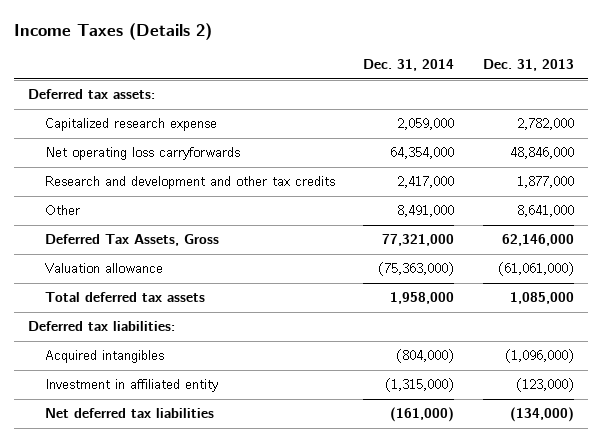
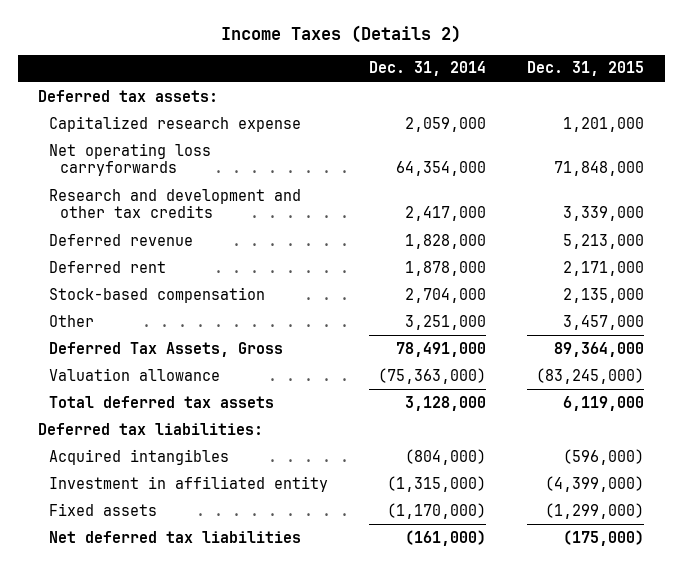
[482,59,574,72] Dec. 31, 2013 -> none
none -> [527,61,645,77] Dec. 31, 2015
none -> [48,233,193,246] Deferred revenue
none -> [48,260,166,273] Deferred rent
none -> [48,286,265,303] Stock-based compensation
[397,205,455,218] 8,491,000 -> [405,314,487,330] 3,251,000
[382,234,455,247] 77,321,000 -> [396,341,487,357] 78,491,000
[390,292,455,305] 1,958,000 -> [405,395,487,411] 3,128,000
none -> [48,502,157,516] Fixed assets

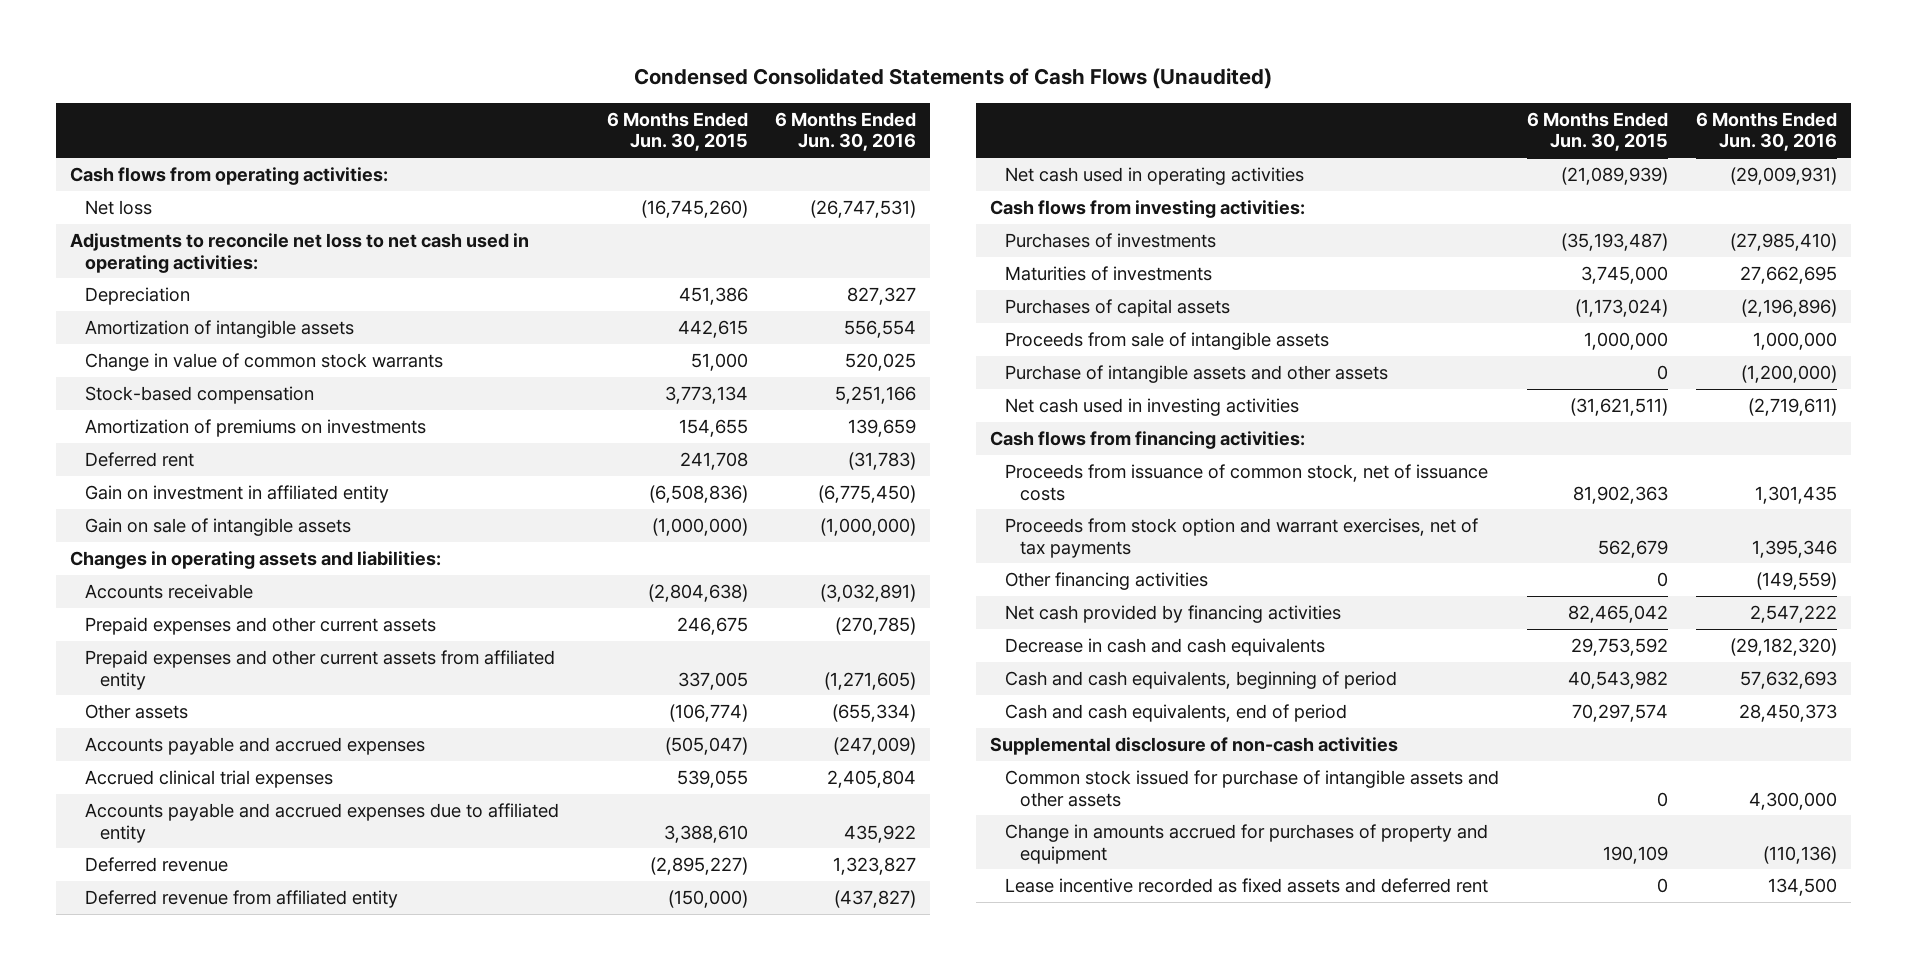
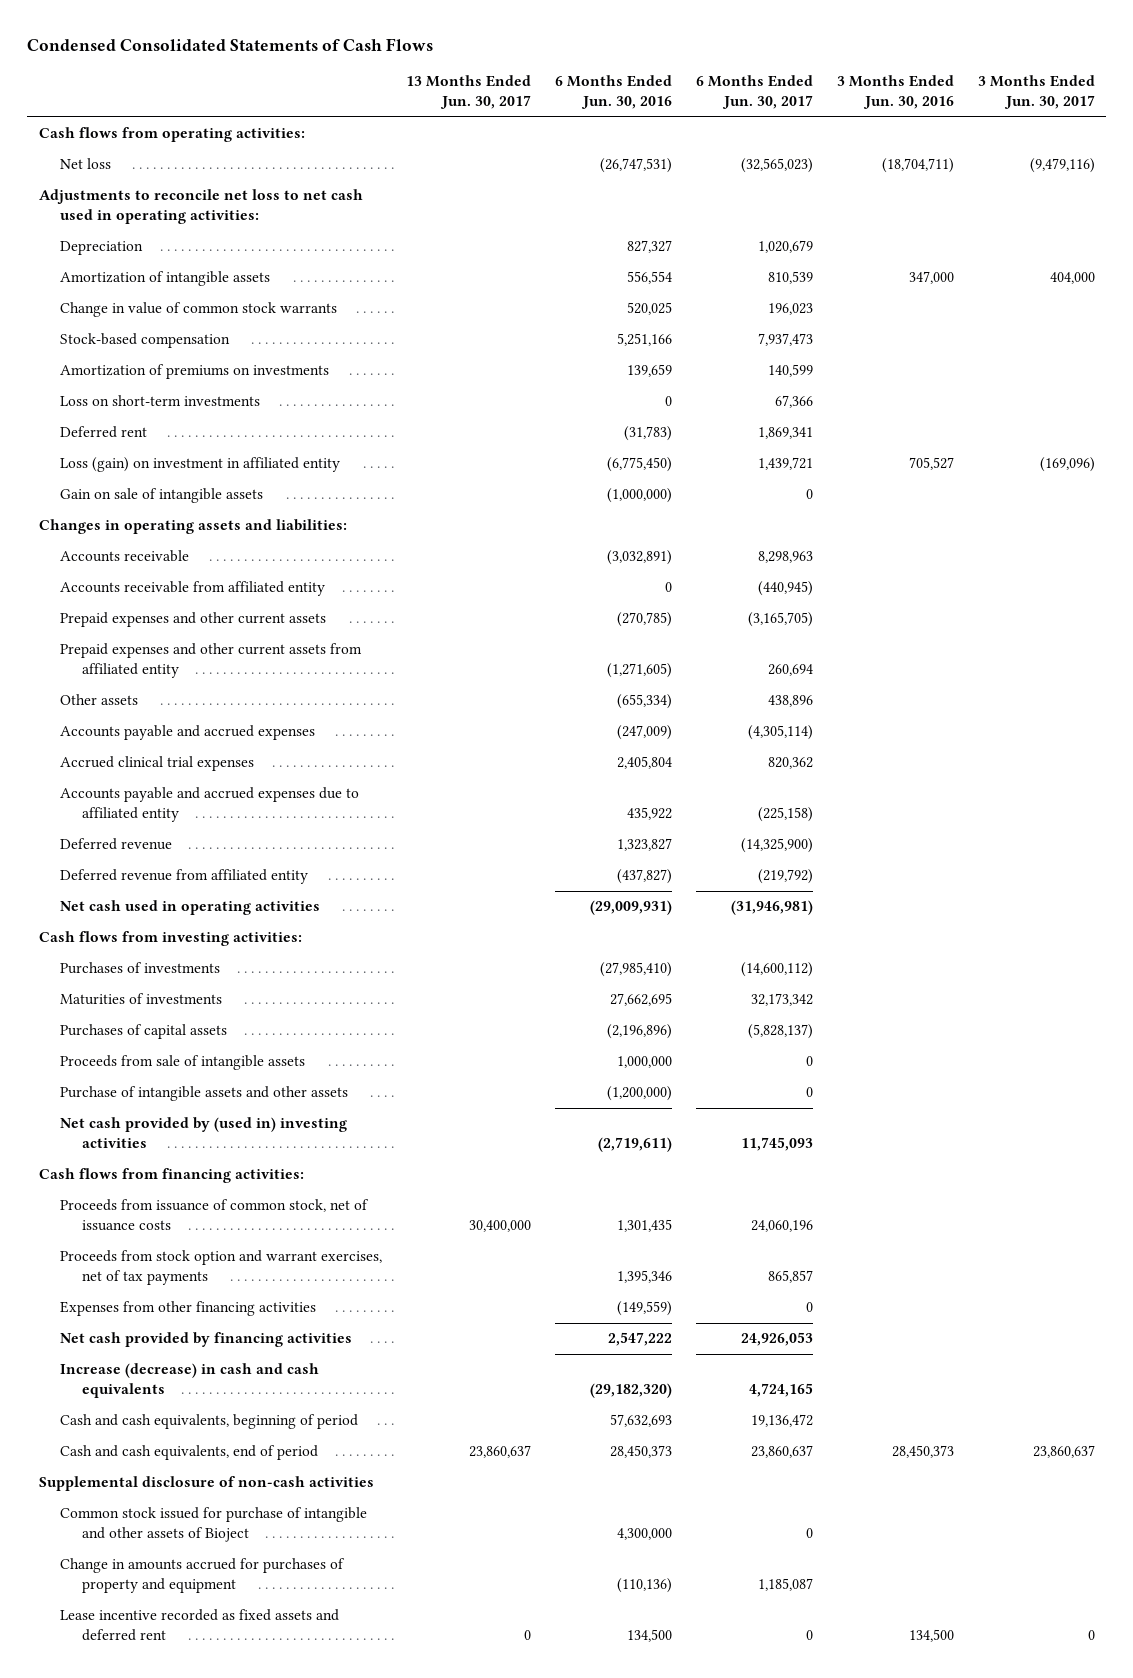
[634,68,1273,90] Condensed Consolidated Statements of Cash Flows (Unaudited) -> [26,37,433,51] Condensed Consolidated Statements of Cash Flows
[606,111,748,152] 6 Months Ended Jun. 30, 2015 -> none
none -> [406,75,532,110] 13 Months Ended Jun. 30, 2017
none -> [695,75,813,110] 6 Months Ended Jun. 30, 2017
none -> [836,75,954,110] 3 Months Ended Jun. 30, 2016
none -> [977,75,1095,110] 3 Months Ended Jun. 30, 2017
none -> [60,395,261,407] Loss on short-term investments
[84,484,389,503] Gain on investment in affiliated entity -> [60,457,341,473] Loss (gain) on investment in affiliated entity
none -> [60,581,326,597] Accounts receivable from affiliated entity
[1005,397,1300,416] Net cash used in investing activities -> [60,1117,348,1149] Net cash provided by (used in) investing activities
[1005,571,1209,590] Other financing activities -> [60,1301,317,1317] Expenses from other financing activities
[1005,637,1326,656] Decrease in cash and cash equivalents -> [60,1363,320,1399] Increase (decrease) in cash and cash equivalents
[1005,769,1500,807] Common stock issued for purchase of intangible assets and other assets -> [60,1507,368,1543] Common stock issued for purchase of intangible and other assets of Bioject

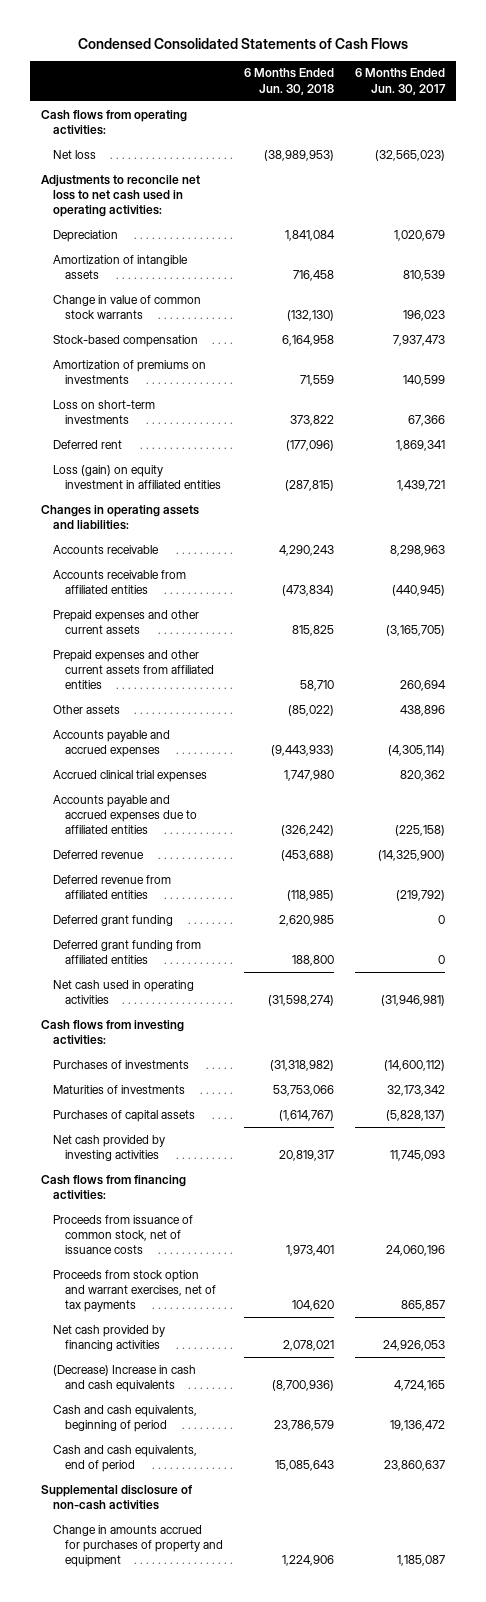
[406,75,532,110] 13 Months Ended Jun. 30, 2017 -> none
[554,75,672,110] 6 Months Ended Jun. 30, 2016 -> none
[836,75,954,110] 3 Months Ended Jun. 30, 2016 -> none
[977,75,1095,110] 3 Months Ended Jun. 30, 2017 -> none
none -> [244,68,335,95] 6 Months Ended Jun. 30, 2018
[60,488,264,504] Gain on sale of intangible assets -> none
[60,457,341,473] Loss (gain) on investment in affiliated entity -> [52,464,221,490] Loss (gain) on equity investment in affiliated entities
[60,581,326,597] Accounts receivable from affiliated entity -> [52,569,186,595] Accounts receivable from affiliated entities
[60,643,363,679] Prepaid expenses and other current assets from affiliated entity -> [52,649,214,690] Prepaid expenses and other current assets from affiliated entities
[60,787,360,823] Accounts payable and accrued expenses due to affiliated entity -> [52,794,197,835] Accounts payable and accrued expenses due to affiliated entities
[60,869,309,885] Deferred revenue from affiliated entity -> [52,874,171,900] Deferred revenue from affiliated entities
none -> [52,914,173,926] Deferred grant funding
none -> [52,939,201,965] Deferred grant funding from affiliated entities
[60,1055,306,1071] Proceeds from sale of intangible assets -> none
[60,1086,349,1102] Purchase of intangible assets and other assets -> none
[60,1117,348,1149] Net cash provided by (used in) investing activities -> [52,1134,165,1162] Net cash provided by investing activities
[60,1301,317,1317] Expenses from other financing activities -> none
[60,1363,320,1399] Increase (decrease) in cash and cash equivalents -> [52,1364,196,1393] (Decrease) Increase in cash and cash equivalents
[60,1507,368,1543] Common stock issued for purchase of intangible and other assets of Bioject -> none
[60,1609,340,1642] Lease incentive recorded as fixed assets and deferred rent -> none

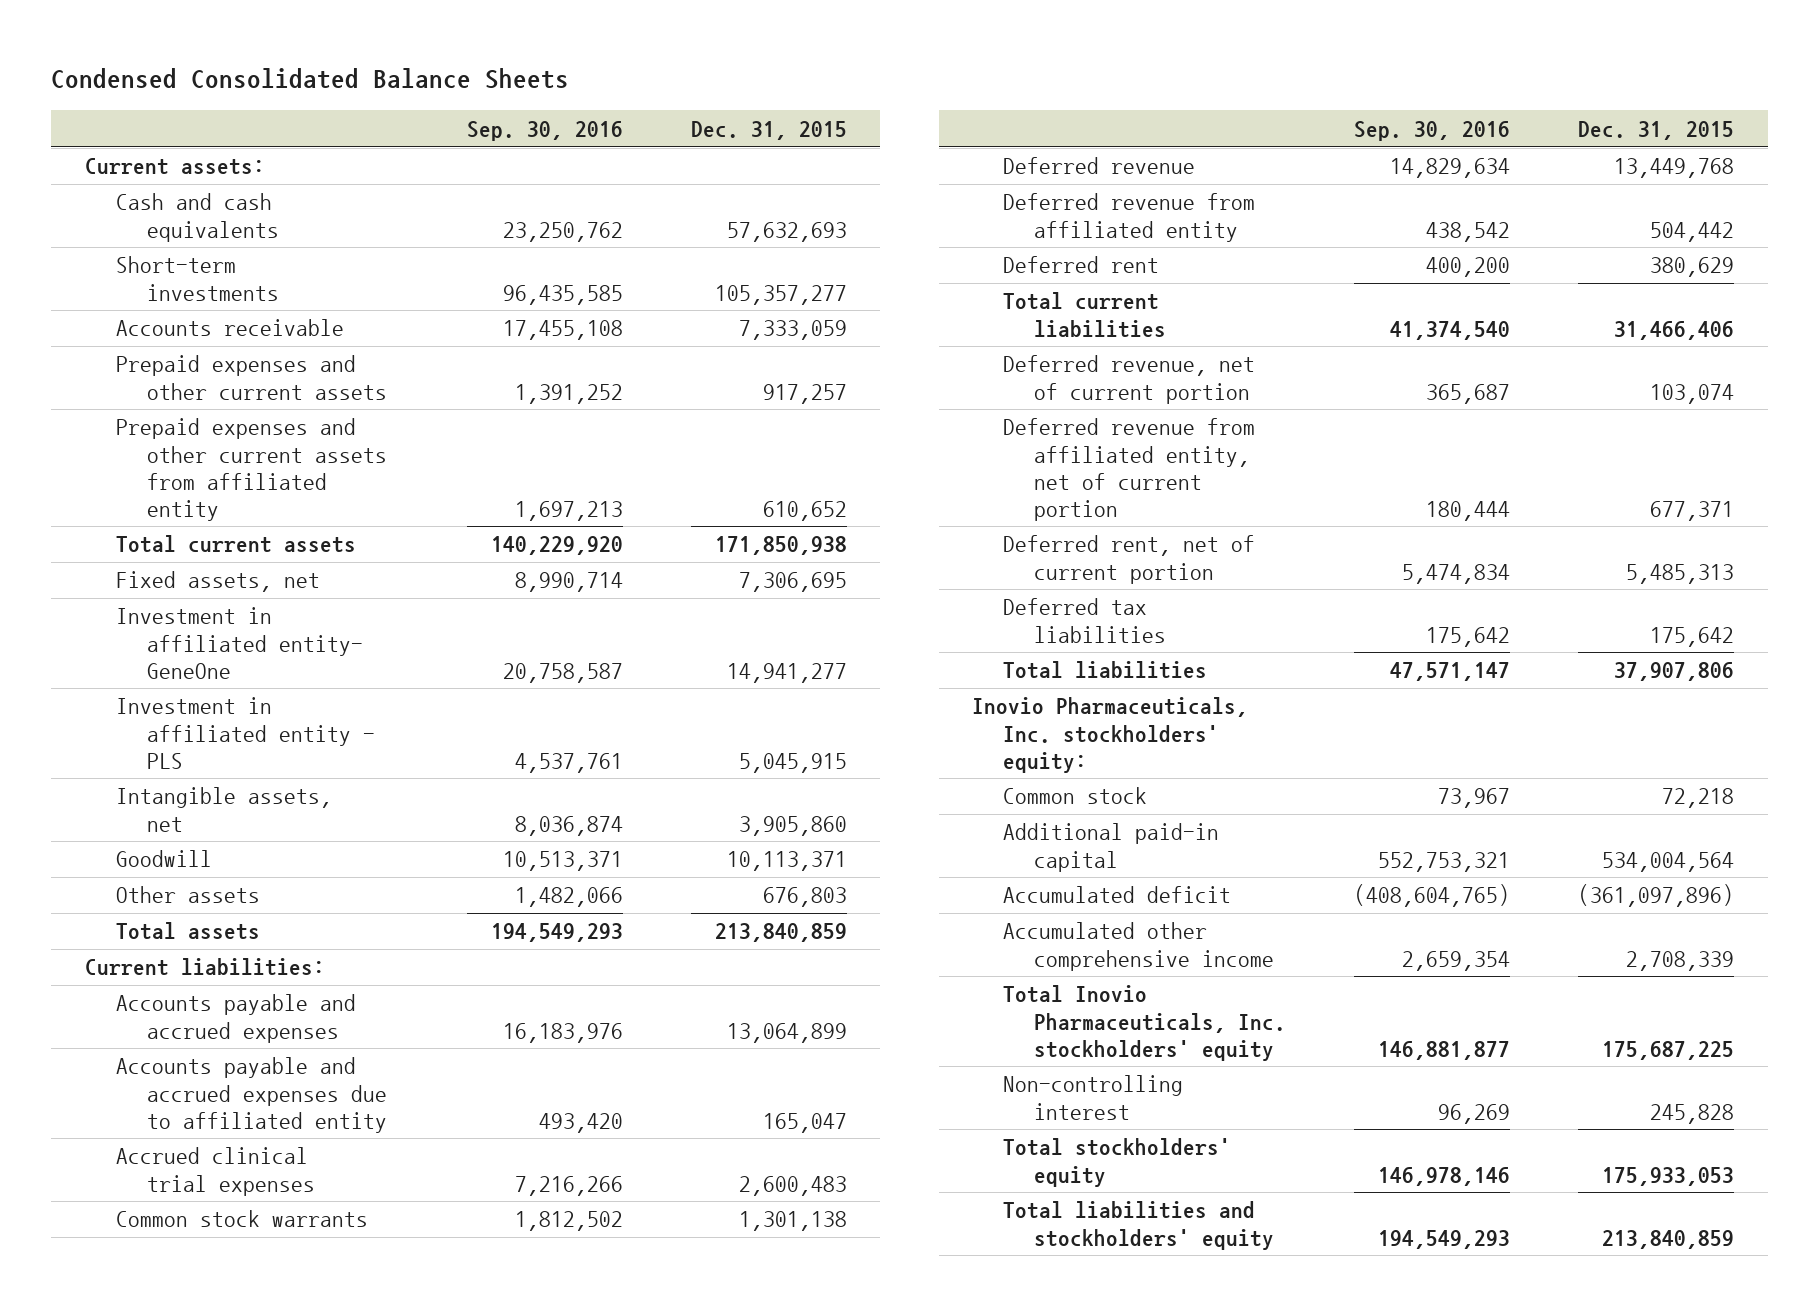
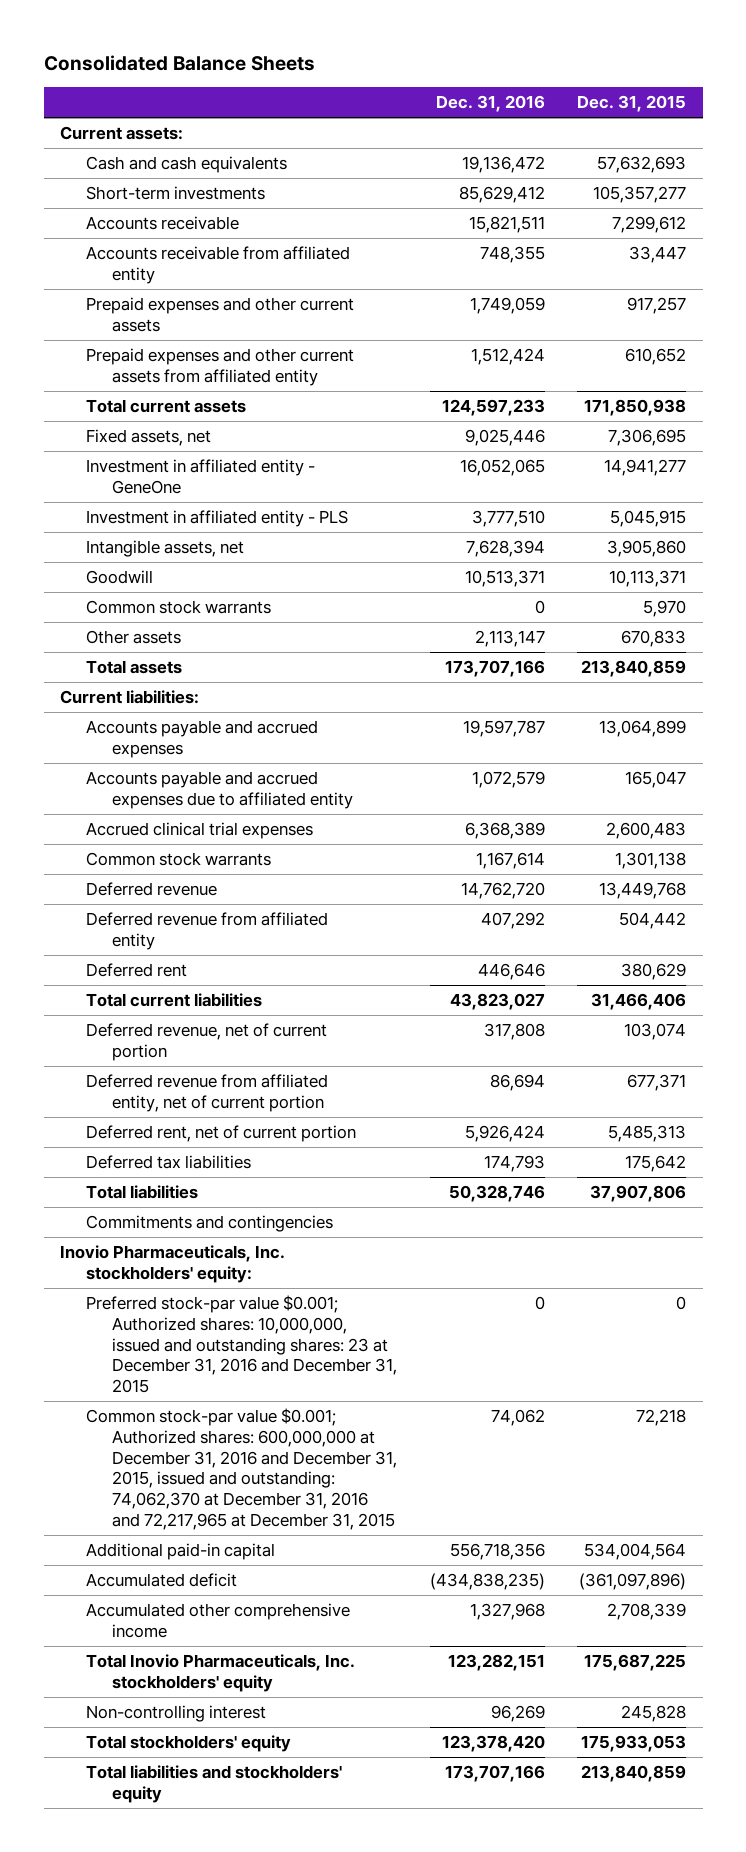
[51,68,570,90] Condensed Consolidated Balance Sheets -> [43,54,315,71] Consolidated Balance Sheets
[466,120,623,141] Sep. 30, 2016 -> none
none -> [435,95,545,113] Dec. 31, 2016
[738,320,847,341] 7,333,059 -> [612,216,687,234] 7,299,612
none -> [85,246,350,284] Accounts receivable from affiliated entity
[116,607,364,679] Investment in affiliated entity- GeneOne -> [85,459,315,494] Investment in affiliated entity - GeneOne
none -> [85,600,271,615] Common stock warrants
[762,887,847,908] 676,803 -> [621,630,687,648] 670,833
none -> [85,1215,333,1233] Commitments and contingencies
none -> [85,1295,397,1394] Preferred stock-par value $0.001; Authorized shares: 10,000,000, issued and outstanding shares: 23 at December 31, 2016 and December 31, 2015
[1003,787,1148,805] Common stock -> [85,1408,397,1530] Common stock-par value $0.001; Authorized shares: 600,000,000 at December 31, 2016 and December 31, 2015, issued and outstanding: 74,062,370 at December 31, 2016 and 72,217,965 at December 31, 2015

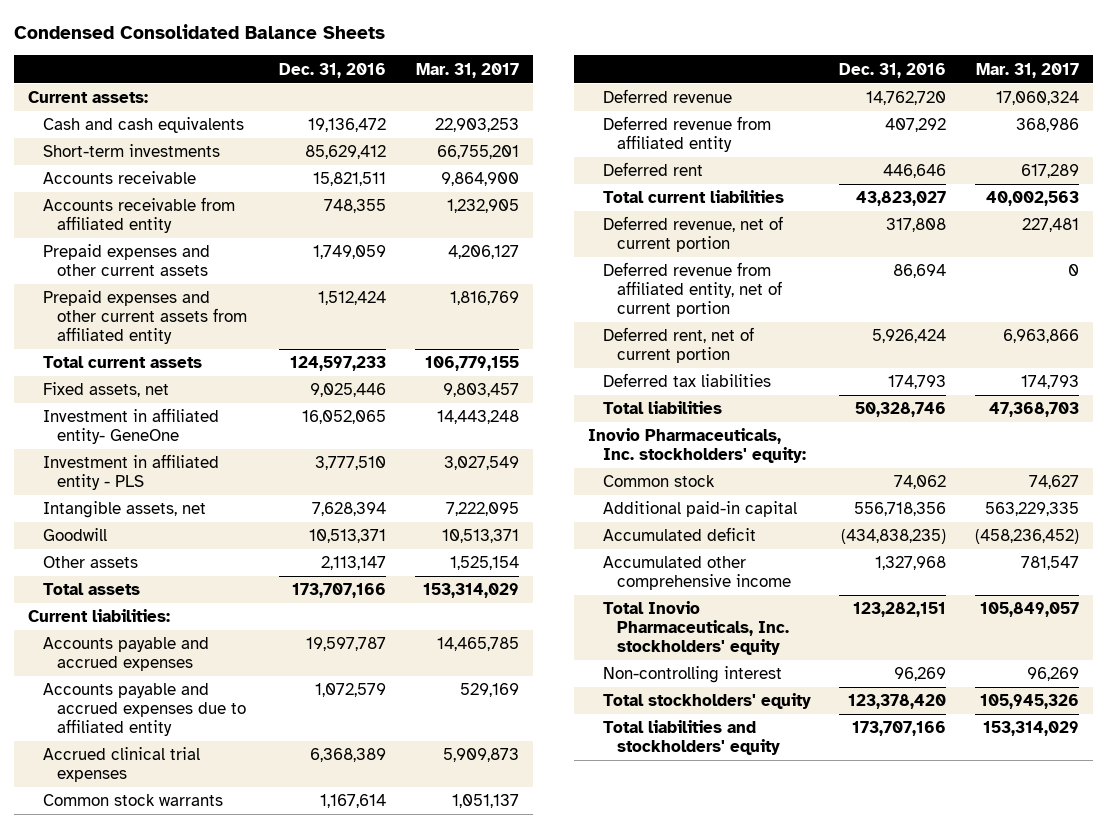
[43,54,315,71] Consolidated Balance Sheets -> [13,24,385,40] Condensed Consolidated Balance Sheets
[577,95,687,113] Dec. 31, 2015 -> none
none -> [415,62,519,78] Mar. 31, 2017
[85,459,315,494] Investment in affiliated entity - GeneOne -> [42,408,219,445] Investment in affiliated entity- GeneOne
[85,600,271,615] Common stock warrants -> none
[85,1215,333,1233] Commitments and contingencies -> none
[85,1295,397,1394] Preferred stock-par value $0.001; Authorized shares: 10,000,000, issued and outstanding shares: 23 at December 31, 2016 and December 31, 2015 -> none
[85,1408,397,1530] Common stock-par value $0.001; Authorized shares: 600,000,000 at December 31, 2016 and December 31, 2015, issued and outstanding: 74,062,370 at December 31, 2016 and 72,217,965 at December 31, 2015 -> [602,475,715,488] Common stock

